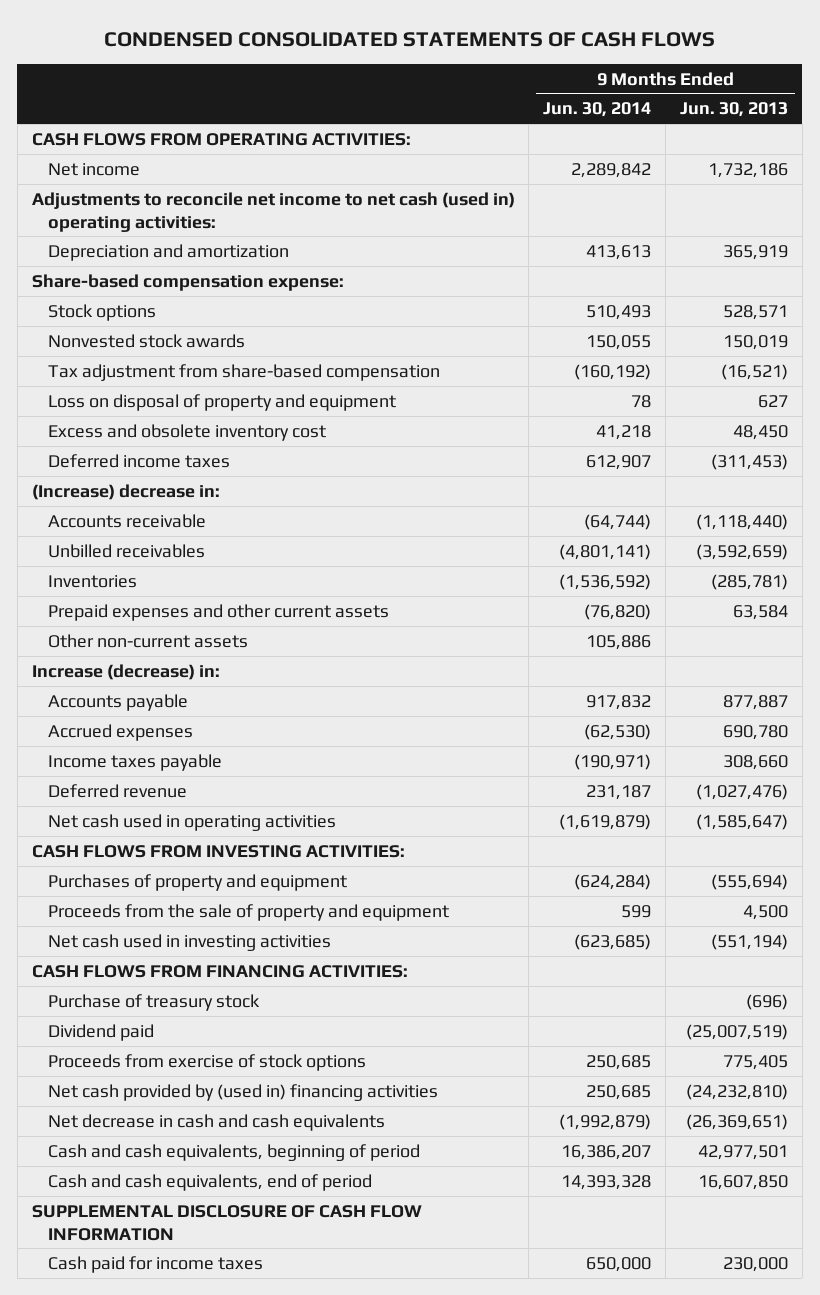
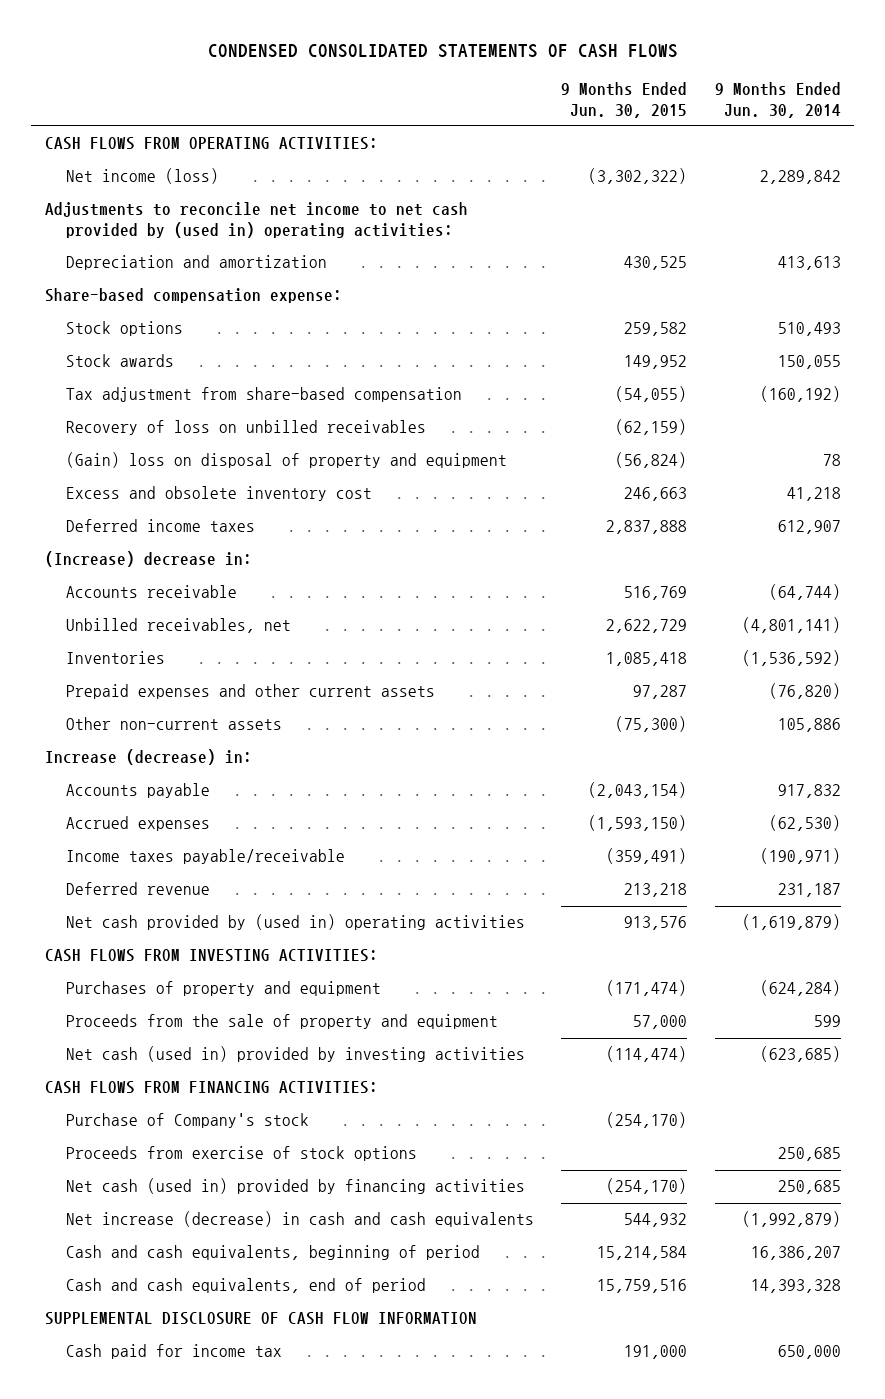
[680,102,789,118] Jun. 30, 2013 -> none
none -> [561,82,688,118] 9 Months Ended Jun. 30, 2015
[48,162,141,176] Net income -> [66,168,220,185] Net income (loss)
[31,191,515,232] Adjustments to reconcile net income to net cash (used in) operating activities: -> [44,202,468,239] Adjustments to reconcile net income to net cash provided by (used in) operating activities:
[48,333,246,348] Nonvested stock awards -> [66,354,175,368] Stock awards
none -> [66,420,427,436] Recovery of loss on unbilled receivables
[48,393,397,411] Loss on disposal of property and equipment -> [66,452,508,469] (Gain) loss on disposal of property and equipment
[48,543,206,558] Unbilled receivables -> [66,618,292,634] Unbilled receivables, net
[48,753,223,771] Income taxes payable -> [66,849,346,865] Income taxes payable/receivable
[48,813,337,831] Net cash used in operating activities -> [66,914,526,931] Net cash provided by (used in) operating activities
[48,933,332,951] Net cash used in investing activities -> [66,1046,526,1063] Net cash (used in) provided by investing activities
[48,1023,155,1041] Dividend paid -> none
[48,993,261,1011] Purchase of treasury stock -> [66,1113,310,1129] Purchase of Company's stock
[48,1083,439,1101] Net cash provided by (used in) financing activities -> [66,1178,526,1195] Net cash (used in) provided by financing activities
[48,1113,386,1131] Net decrease in cash and cash equivalents -> [66,1211,535,1228] Net increase (decrease) in cash and cash equivalents
[48,1255,264,1273] Cash paid for income taxes -> [66,1344,283,1360] Cash paid for income tax

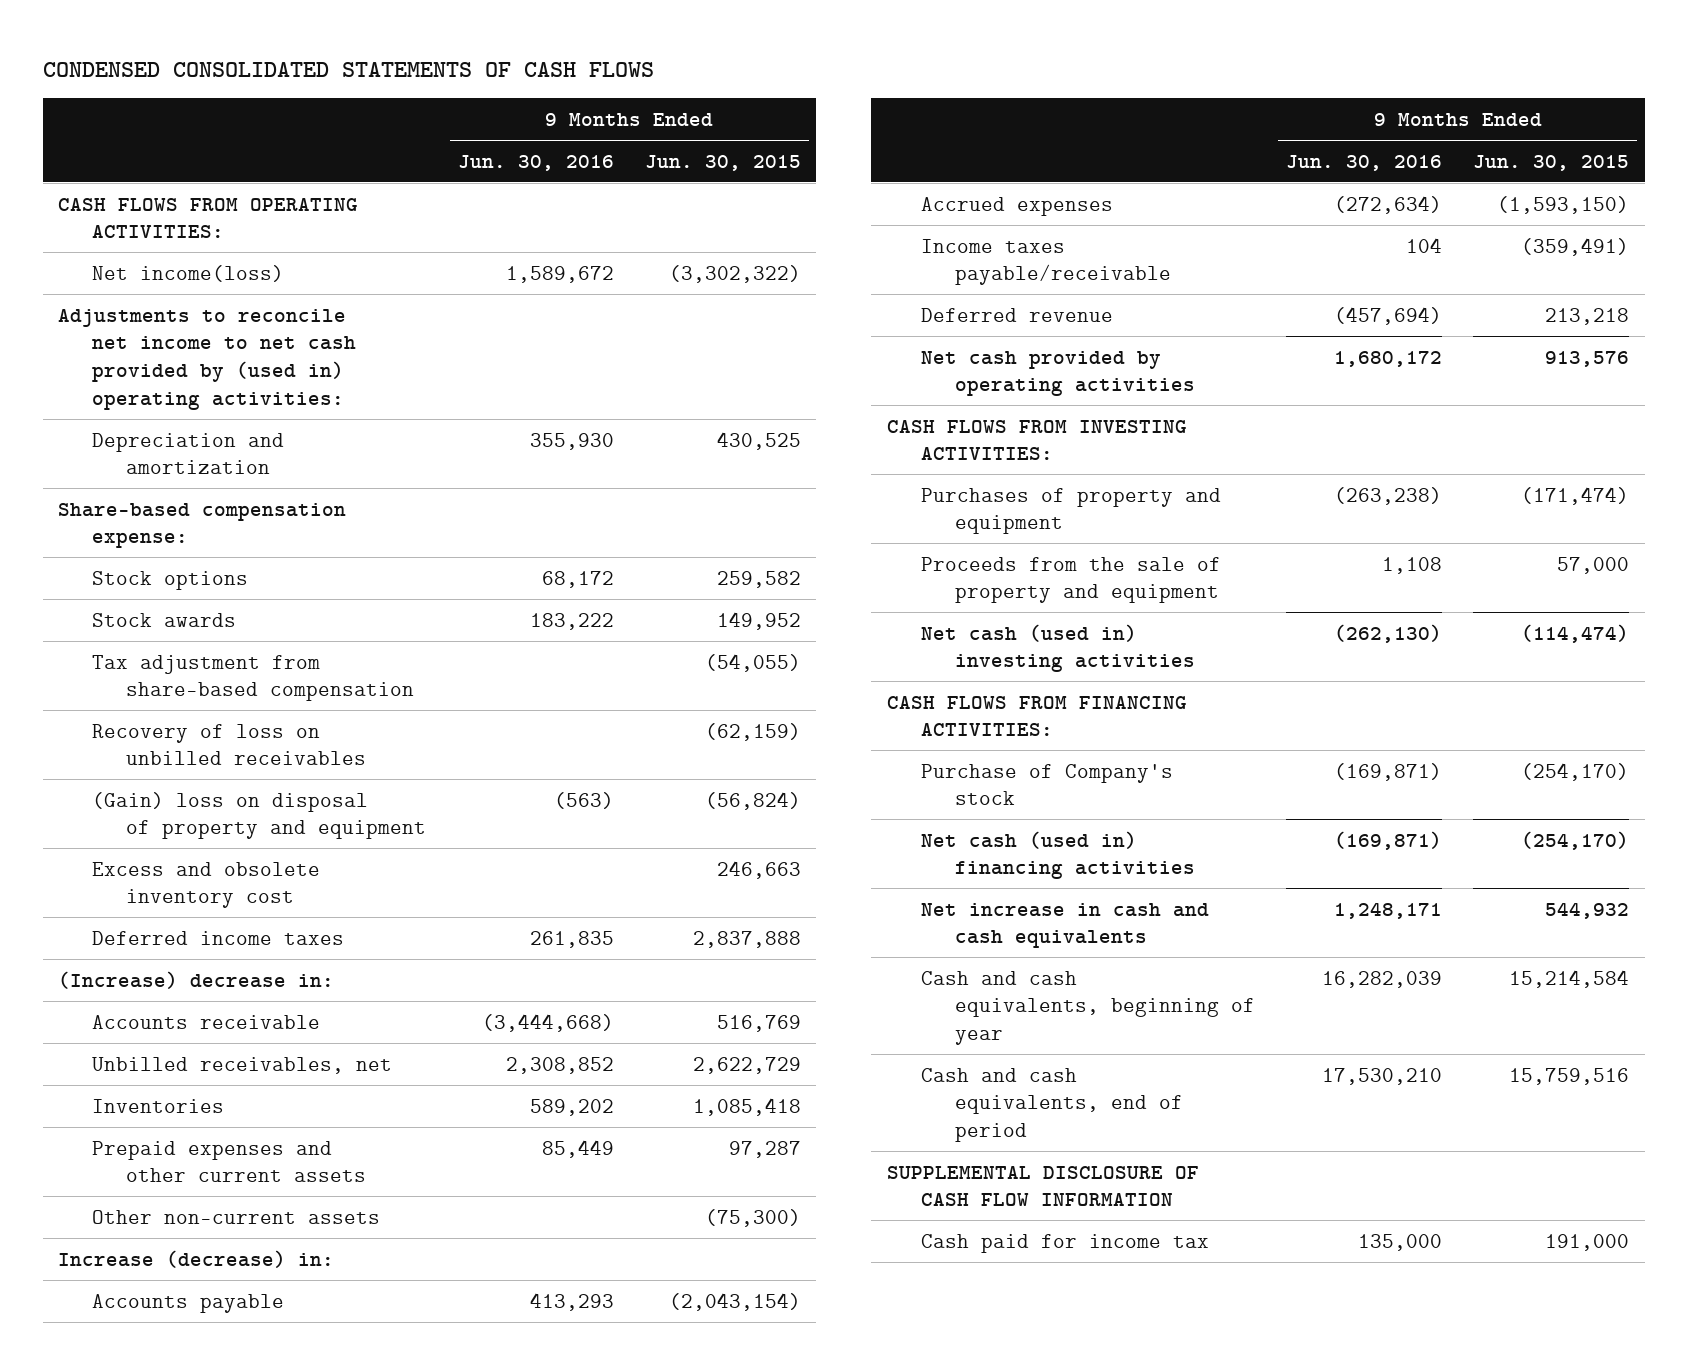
[714,82,841,118] 9 Months Ended Jun. 30, 2014 -> none
none -> [457,154,614,171] Jun. 30, 2016
[66,168,220,185] Net income (loss) -> [92,264,285,282] Net income(loss)
[66,914,526,931] Net cash provided by (used in) operating activities -> [920,350,1195,397] Net cash provided by operating activities
[66,1046,526,1063] Net cash (used in) provided by investing activities -> [920,623,1195,673] Net cash (used in) investing activities
[66,1146,418,1162] Proceeds from exercise of stock options -> none
[66,1178,526,1195] Net cash (used in) provided by financing activities -> [920,830,1195,880] Net cash (used in) financing activities
[66,1211,535,1228] Net increase (decrease) in cash and cash equivalents -> [920,902,1209,949] Net increase in cash and cash equivalents
[66,1245,481,1261] Cash and cash equivalents, beginning of period -> [920,970,1255,1045] Cash and cash equivalents, beginning of year

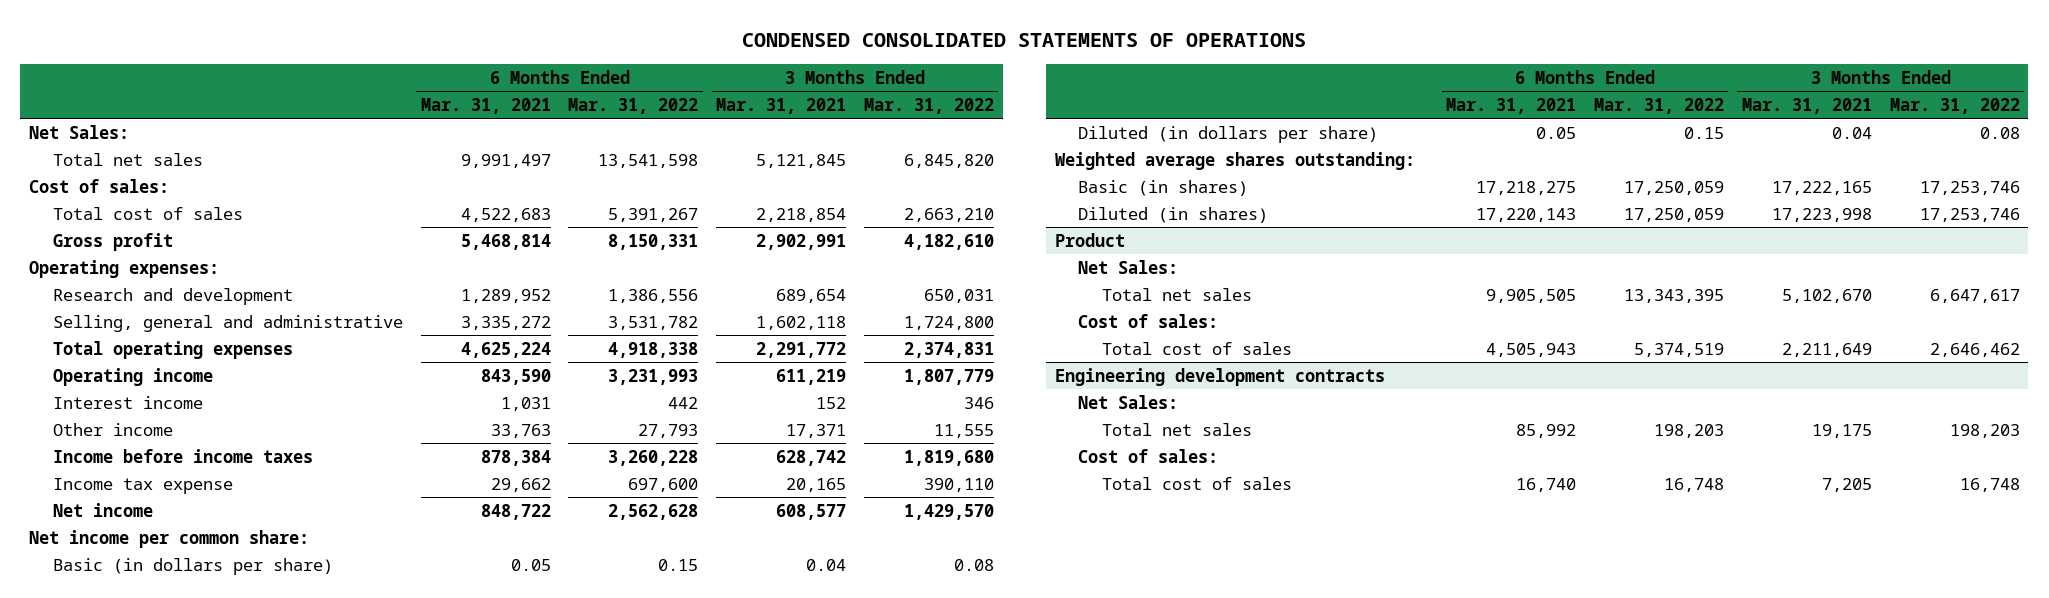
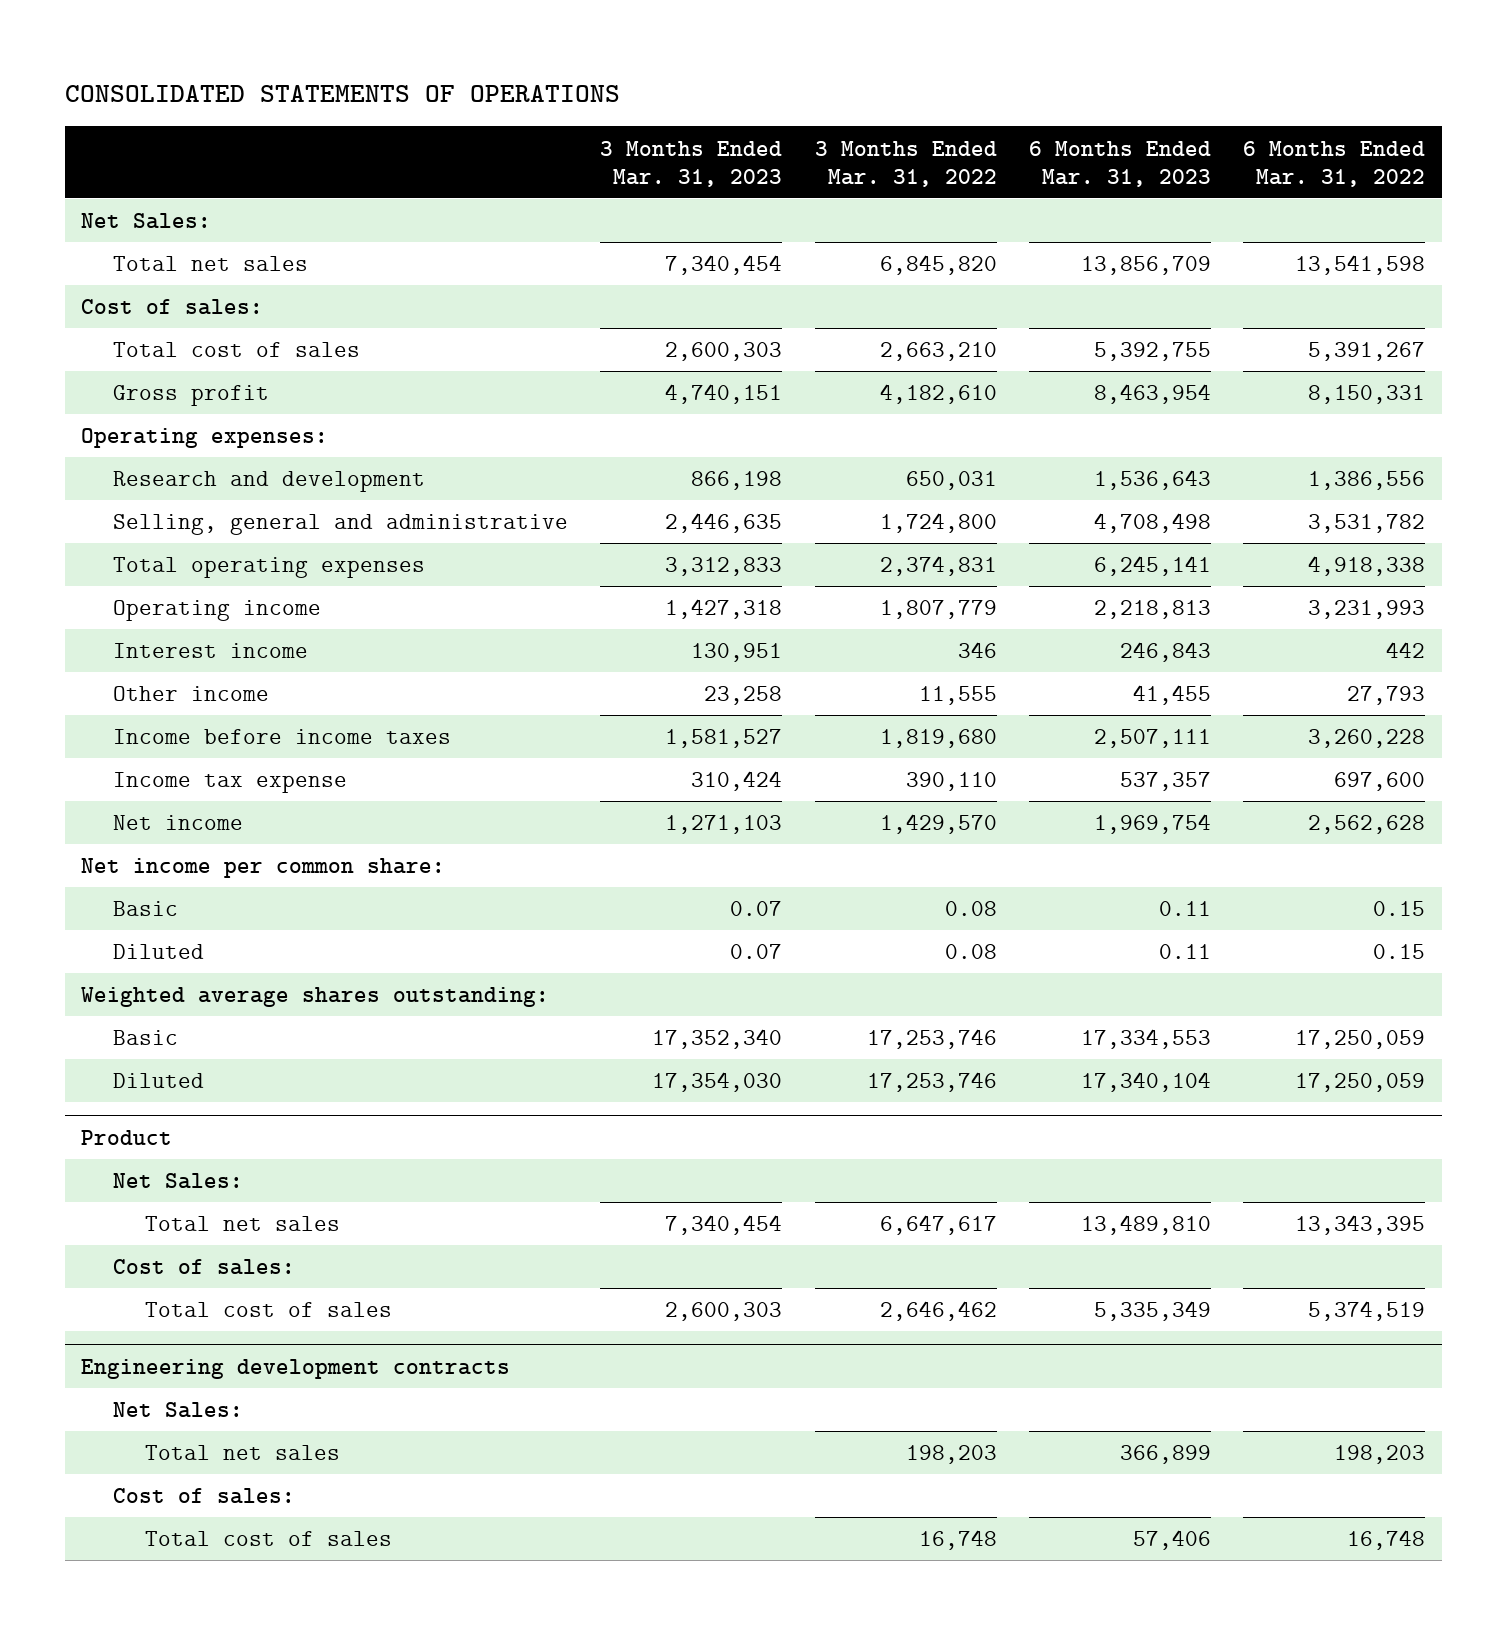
[742,33,1307,48] CONDENSED CONSOLIDATED STATEMENTS OF OPERATIONS -> [64,85,620,103] CONSOLIDATED STATEMENTS OF OPERATIONS
[420,97,551,114] Mar. 31, 2021 -> none
[716,97,847,114] Mar. 31, 2021 -> none
none -> [600,140,783,187] 3 Months Ended Mar. 31, 2023
none -> [1029,140,1212,187] 6 Months Ended Mar. 31, 2023
[52,557,333,575] Basic (in dollars per share) -> [113,901,179,917] Basic
[1078,125,1379,143] Diluted (in dollars per share) -> [113,944,205,960] Diluted
[1078,179,1249,196] Basic (in shares) -> [113,1030,179,1046] Basic
[1078,206,1269,223] Diluted (in shares) -> [113,1073,205,1089] Diluted

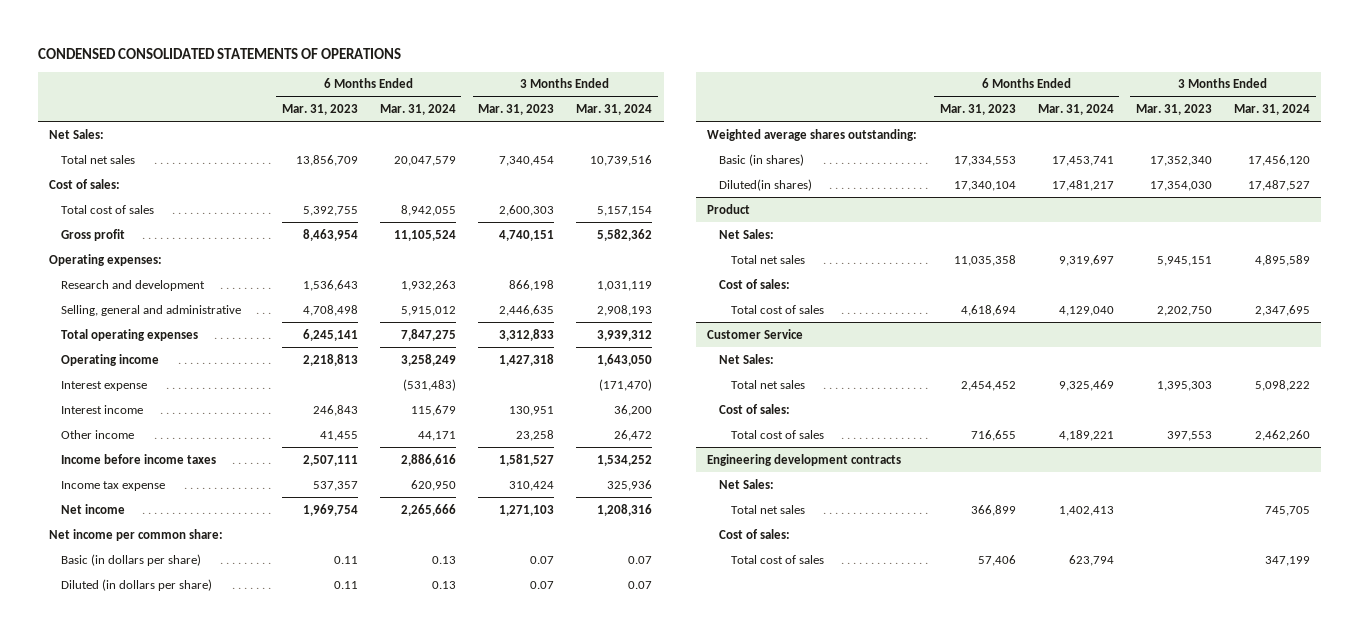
[64,85,620,103] CONSOLIDATED STATEMENTS OF OPERATIONS -> [38,47,402,59] CONDENSED CONSOLIDATED STATEMENTS OF OPERATIONS
[814,140,997,187] 3 Months Ended Mar. 31, 2022 -> none
[1243,140,1426,187] 6 Months Ended Mar. 31, 2022 -> none
none -> [379,104,456,116] Mar. 31, 2024
none -> [576,104,653,116] Mar. 31, 2024
none -> [61,380,148,391] Interest expense
[113,901,179,917] Basic -> [61,553,202,566] Basic (in dollars per share)
[113,944,205,960] Diluted -> [61,578,213,591] Diluted (in dollars per share)
[113,1030,179,1046] Basic -> [719,153,805,166] Basic (in shares)
[113,1073,205,1089] Diluted -> [719,178,813,191] Diluted(in shares)
[665,1215,783,1236] 7,340,454 -> [1157,255,1213,266] 5,945,151
[1081,1215,1212,1236] 13,489,810 -> [953,254,1016,266] 11,035,358
[665,1302,783,1322] 2,600,303 -> [1157,305,1213,316] 2,202,750
[1094,1301,1212,1322] 5,335,349 -> [960,304,1016,316] 4,618,694
none -> [707,328,804,339] Customer Service
none -> [719,353,775,364] Net Sales:
none -> [730,379,805,389] Total net sales
none -> [719,403,791,414] Cost of sales:
none -> [730,429,824,439] Total cost of sales

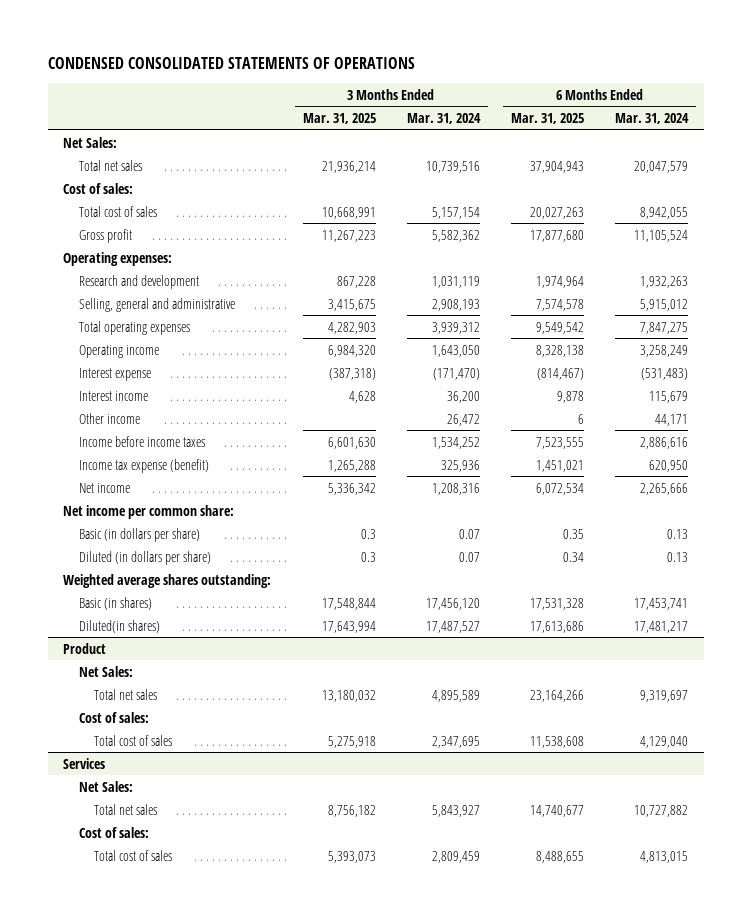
[281,104,358,116] Mar. 31, 2023 -> none
[478,104,555,116] Mar. 31, 2023 -> none
none -> [302,113,376,125] Mar. 31, 2025
none -> [511,113,585,125] Mar. 31, 2025
[61,480,166,491] Income tax expense -> [78,458,209,473] Income tax expense (benefit)
[719,353,775,364] Net Sales: -> none
[730,379,805,389] Total net sales -> none
[719,403,791,414] Cost of sales: -> none
[730,429,824,439] Total cost of sales -> none
[707,453,902,466] Engineering development contracts -> none
[707,328,804,339] Customer Service -> [63,757,106,769] Services
[1058,505,1114,516] 1,402,413 -> [634,804,689,817] 10,727,882
[1265,505,1311,516] 745,705 -> [431,804,480,817] 5,843,927
[1068,554,1114,566] 623,794 -> [640,850,689,863] 4,813,015
[1265,555,1311,566] 347,199 -> [431,850,480,863] 2,809,459

